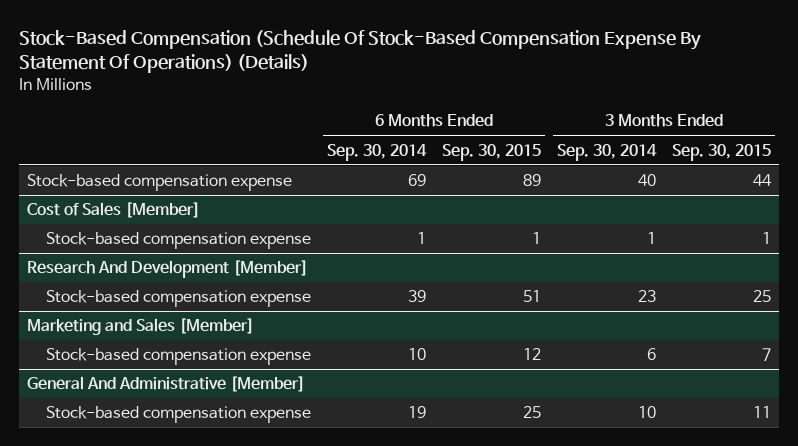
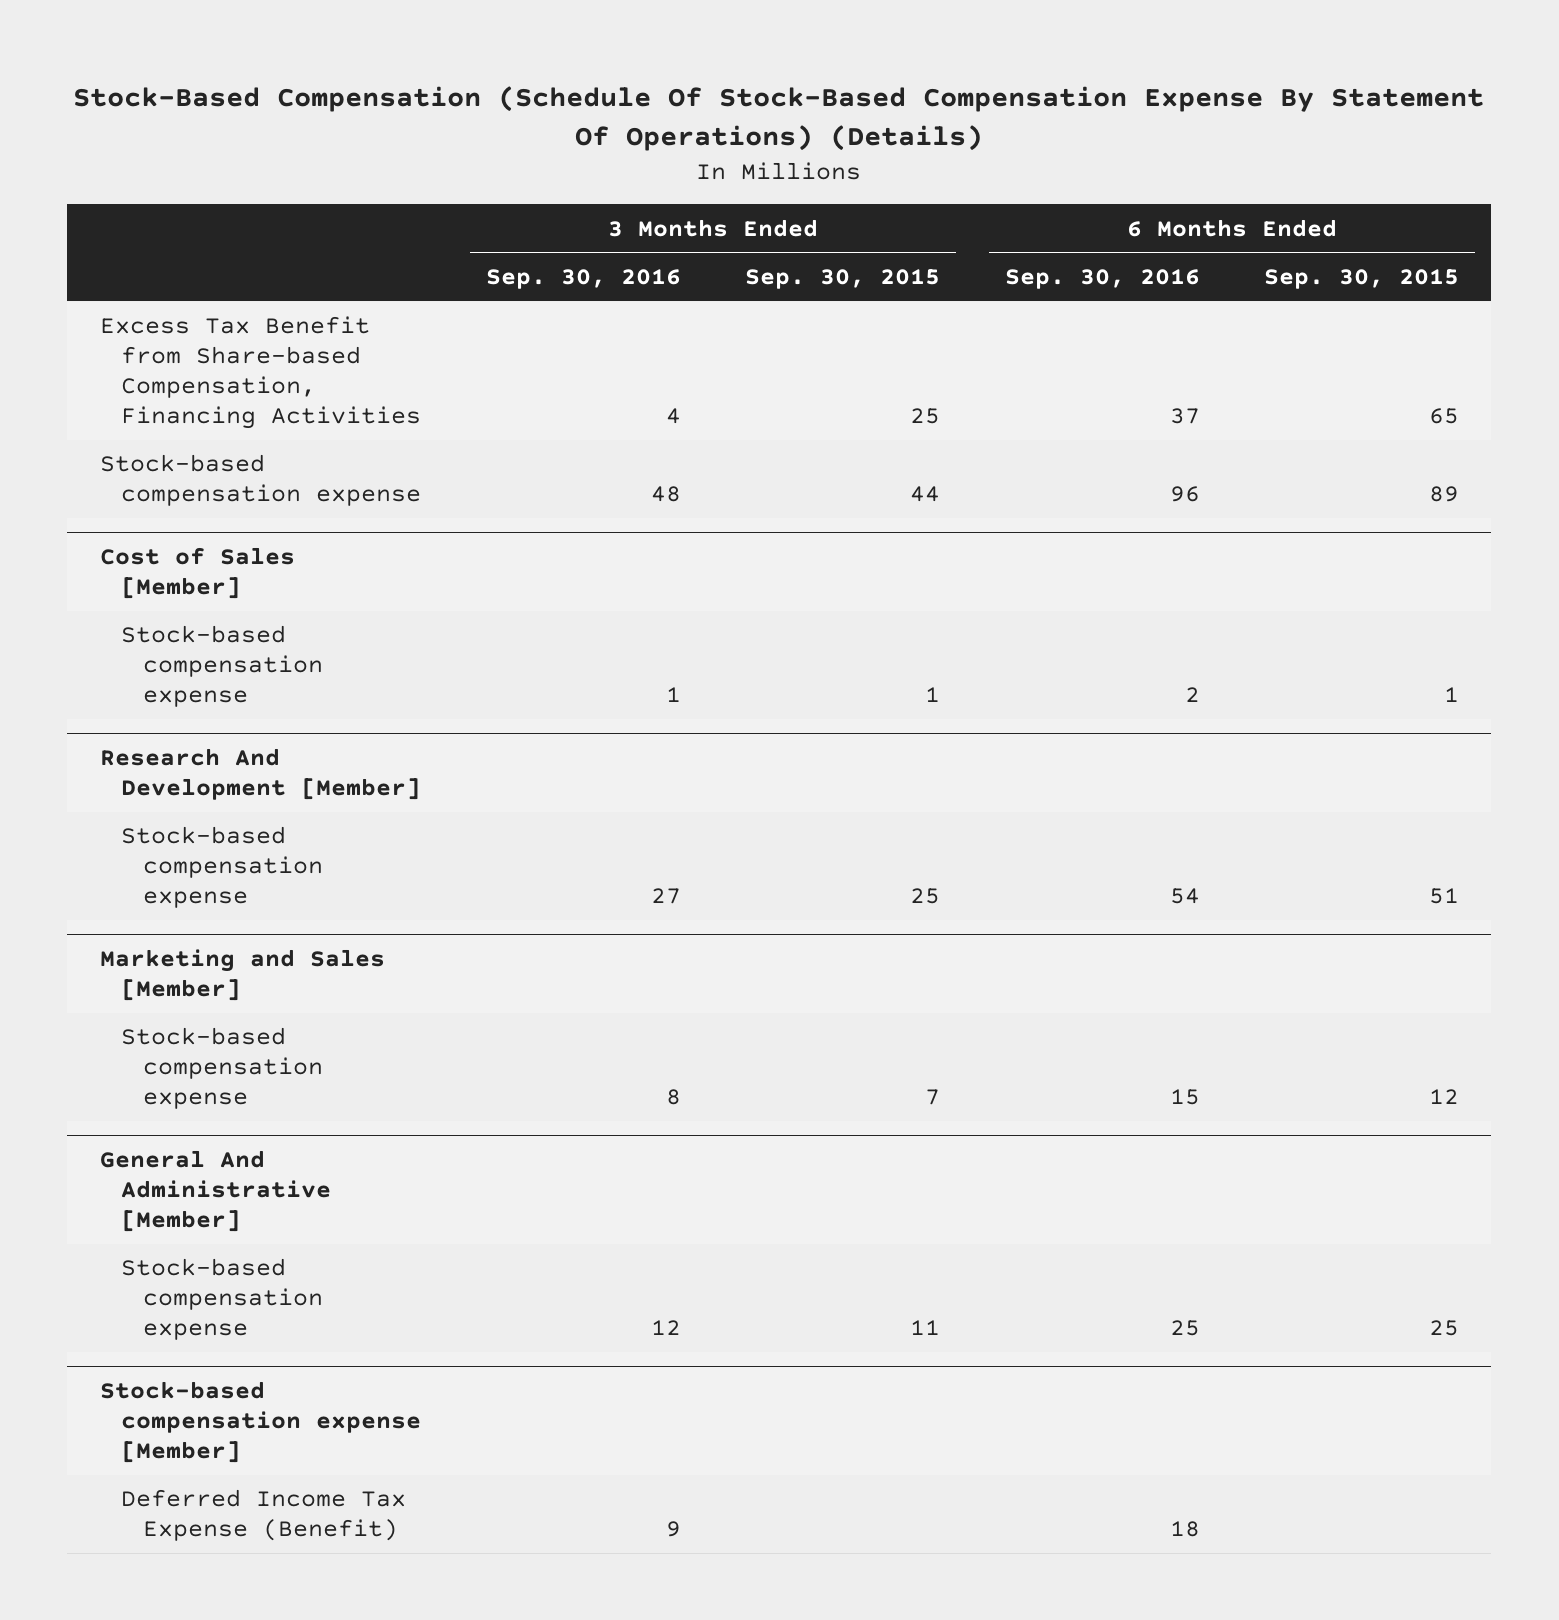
[326,143,427,161] Sep. 30, 2014 -> none
[556,143,657,161] Sep. 30, 2014 -> none
none -> [485,269,681,290] Sep. 30, 2016
none -> [1004,269,1200,290] Sep. 30, 2016
none -> [99,316,422,430] Excess Tax Benefit from Share-based Compensation, Financing Activities
none -> [99,1381,422,1464] Stock-based compensation expense [Member]
none -> [121,1489,407,1542] Deferred Income Tax Expense (Benefit)

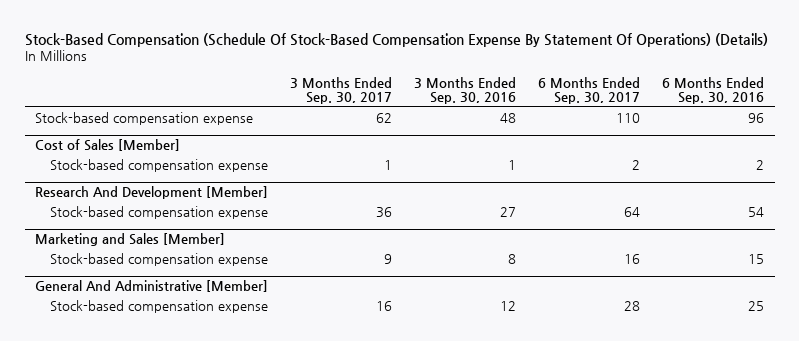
[745,269,941,290] Sep. 30, 2015 -> none
[1264,269,1460,290] Sep. 30, 2015 -> none
none -> [290,76,393,105] 3 Months Ended Sep. 30, 2017
none -> [537,76,640,105] 6 Months Ended Sep. 30, 2017
[99,316,422,430] Excess Tax Benefit from Share-based Compensation, Financing Activities -> none
[99,1381,422,1464] Stock-based compensation expense [Member] -> none
[121,1489,407,1542] Deferred Income Tax Expense (Benefit) -> none

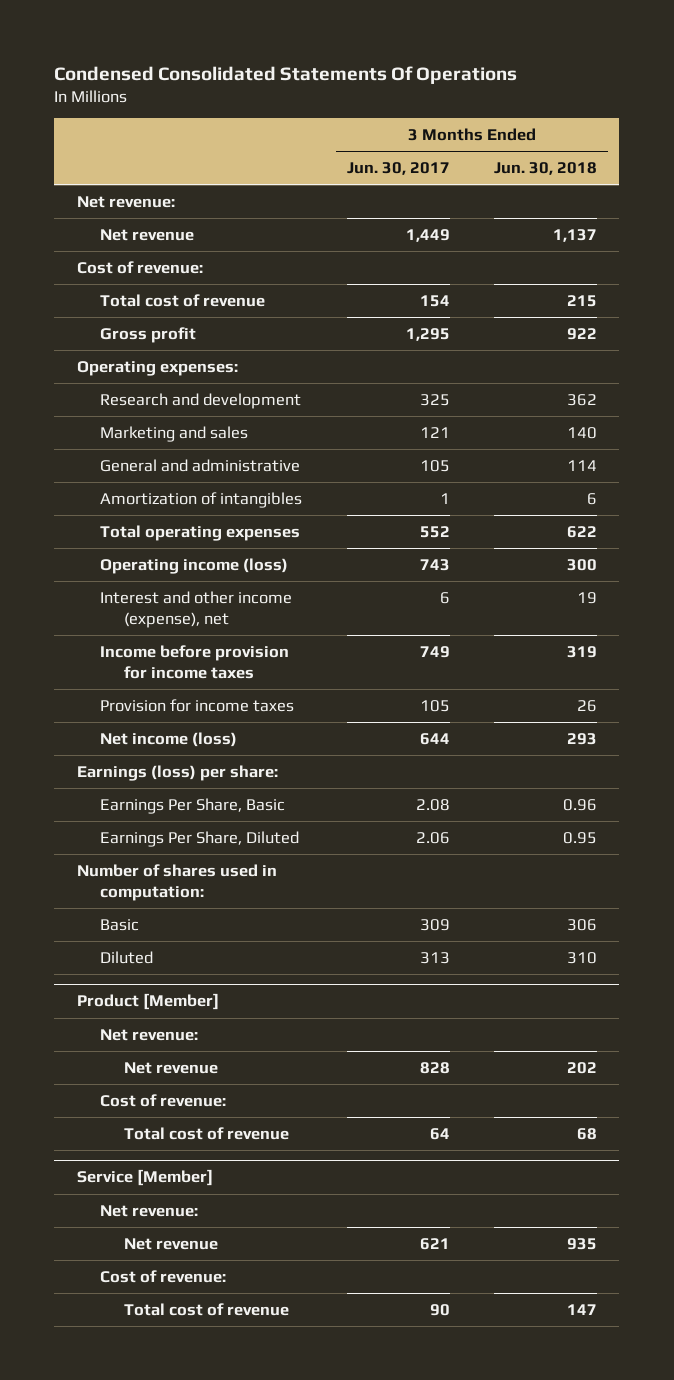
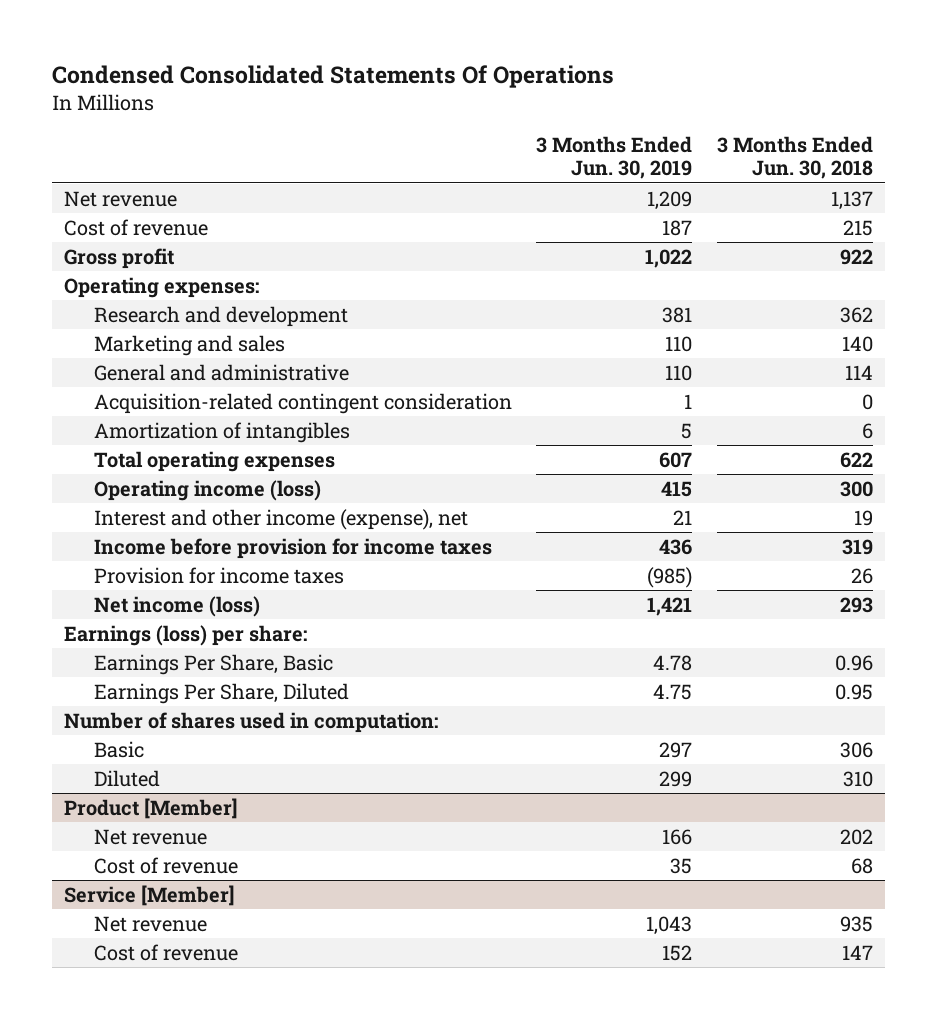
[346,162,450,176] Jun. 30, 2017 -> none
none -> [536,135,693,180] 3 Months Ended Jun. 30, 2019
[76,195,175,208] Net revenue: -> none
[76,260,203,274] Cost of revenue: -> none
[100,293,266,307] Total cost of revenue -> [64,218,209,236] Cost of revenue
none -> [94,392,513,414] Acquisition-related contingent consideration
[100,1028,199,1041] Net revenue: -> none
[100,1093,227,1107] Cost of revenue: -> none
[124,1126,290,1140] Total cost of revenue -> [94,856,239,874] Cost of revenue
[100,1204,199,1217] Net revenue: -> none
[100,1269,227,1283] Cost of revenue: -> none
[124,1302,290,1316] Total cost of revenue -> [94,943,239,961] Cost of revenue

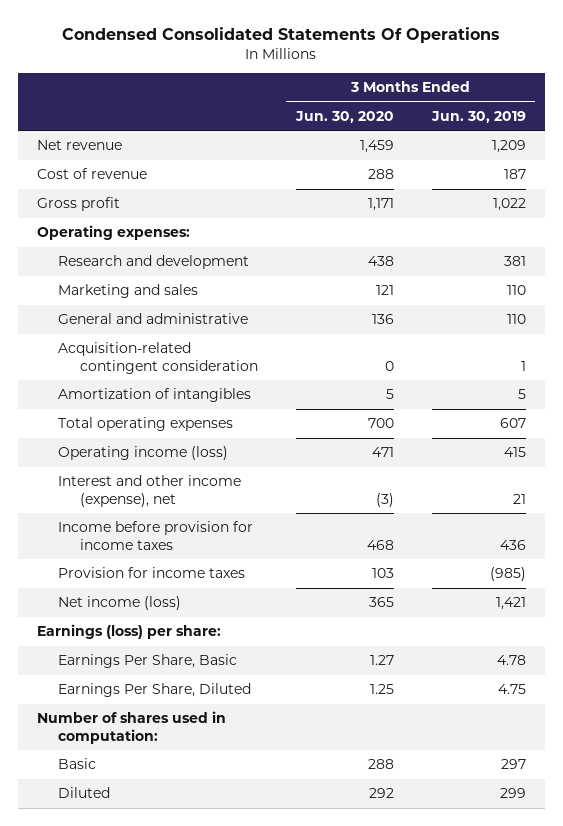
[716,135,873,180] 3 Months Ended Jun. 30, 2018 -> none
none -> [294,110,394,123] Jun. 30, 2020
[64,797,239,819] Product [Member] -> none
[94,828,208,845] Net revenue -> none
[94,856,239,874] Cost of revenue -> none
[64,884,236,906] Service [Member] -> none
[94,915,208,932] Net revenue -> none
[94,943,239,961] Cost of revenue -> none

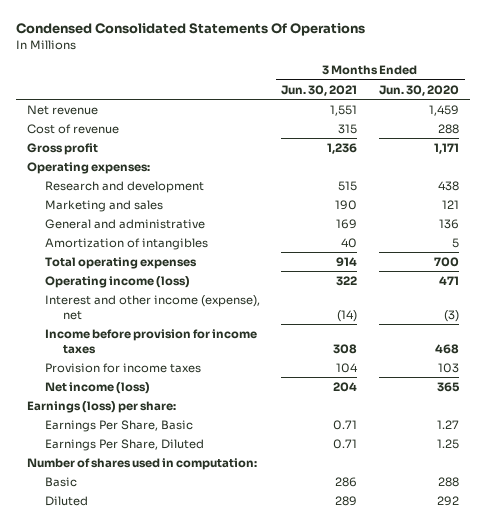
[430,110,526,123] Jun. 30, 2019 -> none
none -> [281,84,358,96] Jun. 30, 2021
[58,342,258,374] Acquisition-related contingent consideration -> none

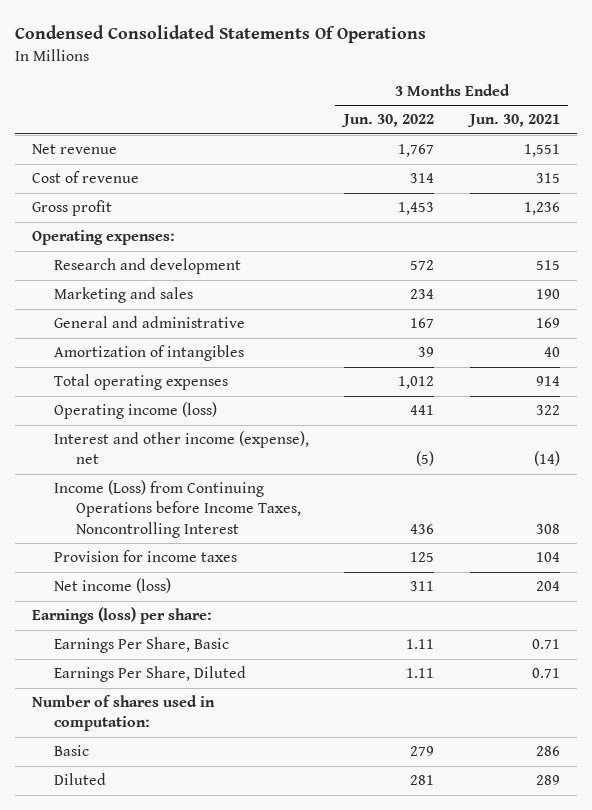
[379,84,460,96] Jun. 30, 2020 -> none
none -> [341,114,435,128] Jun. 30, 2022
[44,328,257,354] Income before provision for income taxes -> none
none -> [53,480,301,538] Income (Loss) from Continuing Operations before Income Taxes, Noncontrolling Interest

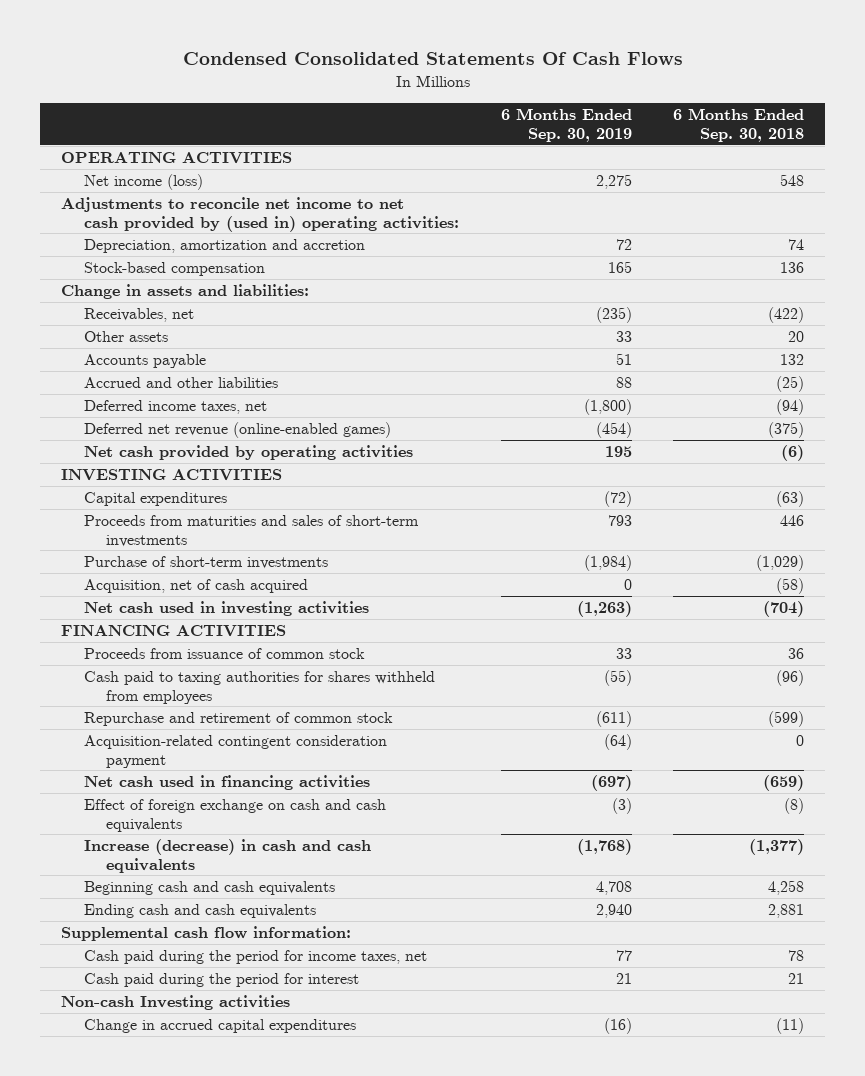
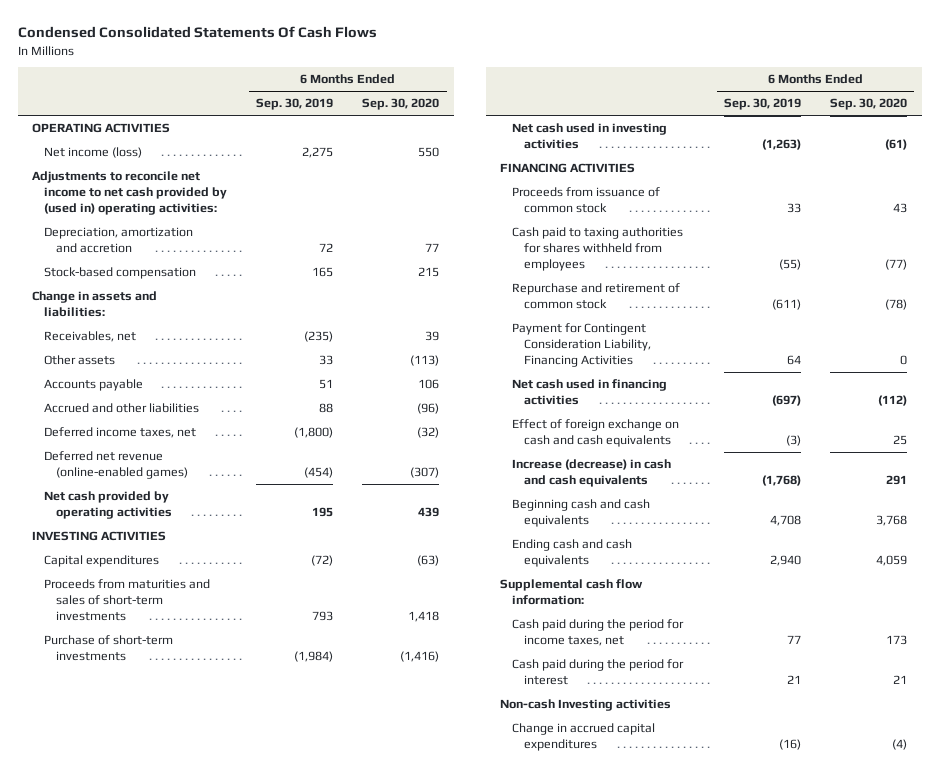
[673,108,805,142] 6 Months Ended Sep. 30, 2018 -> none
none -> [362,98,440,111] Sep. 30, 2020
[83,578,308,593] Acquisition, net of cash acquired -> none
[83,734,387,768] Acquisition-related contingent consideration payment -> none
none -> [512,323,651,367] Payment for Contingent Consideration Liability, Financing Activities

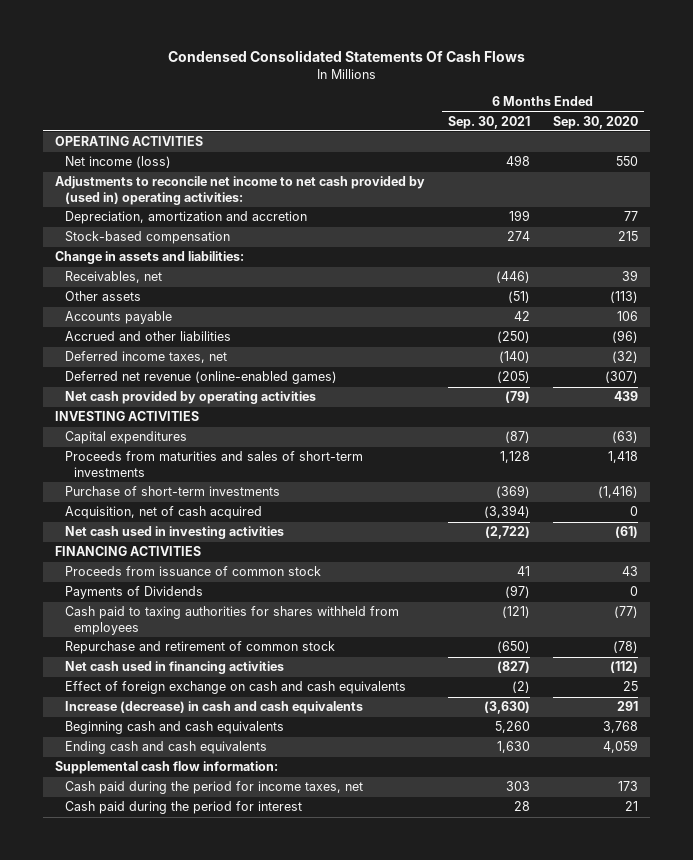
[256,98,334,111] Sep. 30, 2019 -> none
none -> [448,115,531,129] Sep. 30, 2021
none -> [64,506,262,520] Acquisition, net of cash acquired
none -> [64,586,203,600] Payments of Dividends
[512,323,651,367] Payment for Contingent Consideration Liability, Financing Activities -> none
[500,699,672,712] Non-cash Investing activities -> none
[512,723,656,752] Change in accrued capital expenditures -> none

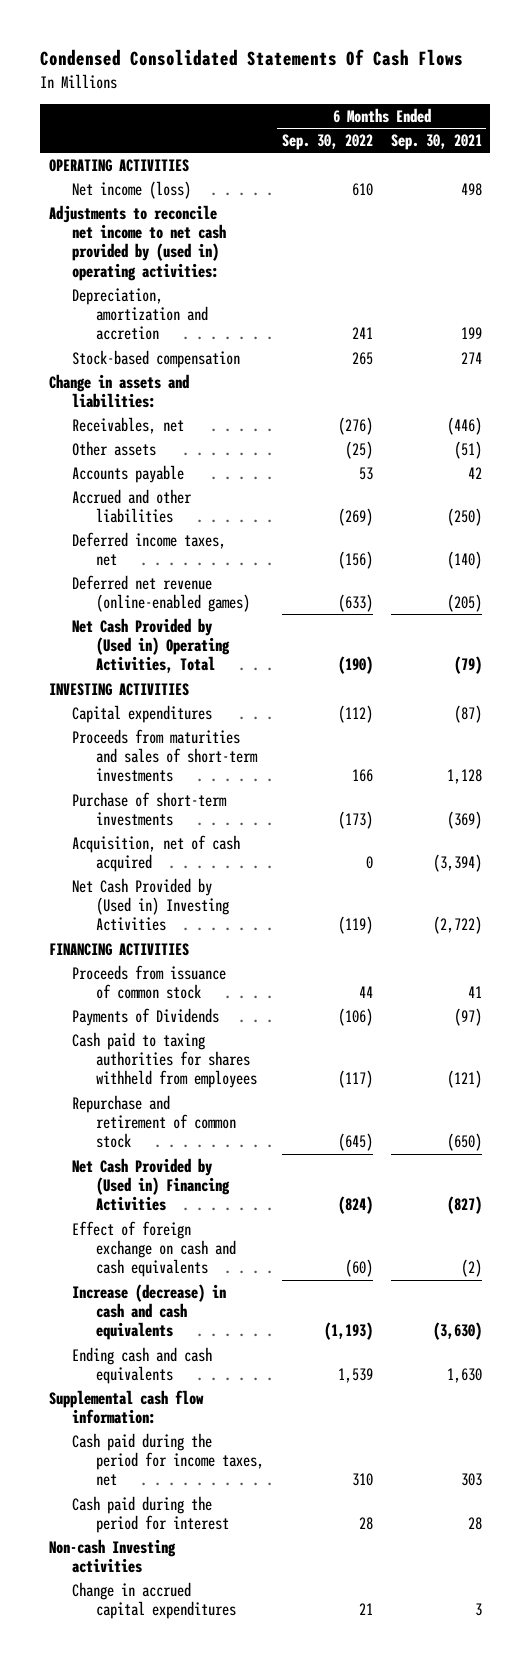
[553,115,639,129] Sep. 30, 2020 -> none
none -> [281,133,373,150] Sep. 30, 2022
[64,391,316,405] Net cash provided by operating activities -> [72,617,231,674] Net Cash Provided by (Used in) Operating Activities, Total
[64,526,284,540] Net cash used in investing activities -> [72,877,230,932] Net Cash Provided by (Used in) Investing Activities
[64,661,284,675] Net cash used in financing activities -> [72,1157,231,1212] Net Cash Provided by (Used in) Financing Activities
[64,721,284,735] Beginning cash and cash equivalents -> none
none -> [48,1538,176,1574] Non-cash Investing activities
none -> [72,1581,237,1620] Change in accrued capital expenditures

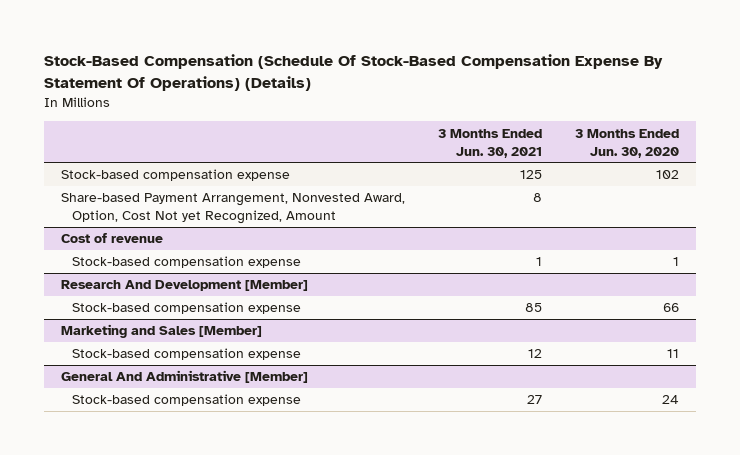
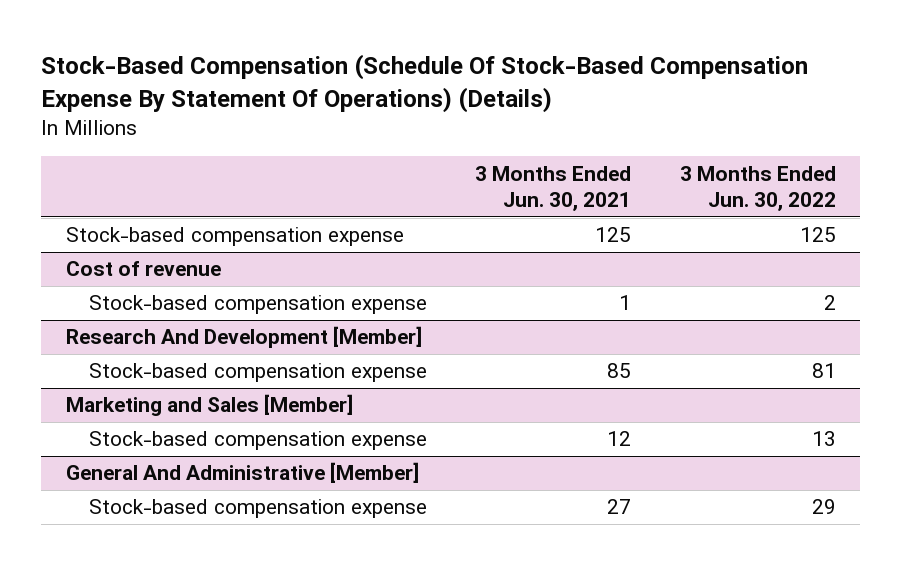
[575,128,680,158] 3 Months Ended Jun. 30, 2020 -> none
none -> [679,165,836,212] 3 Months Ended Jun. 30, 2022
[60,193,405,225] Share-based Payment Arrangement, Nonvested Award, Option, Cost Not yet Recognized, Amount -> none

